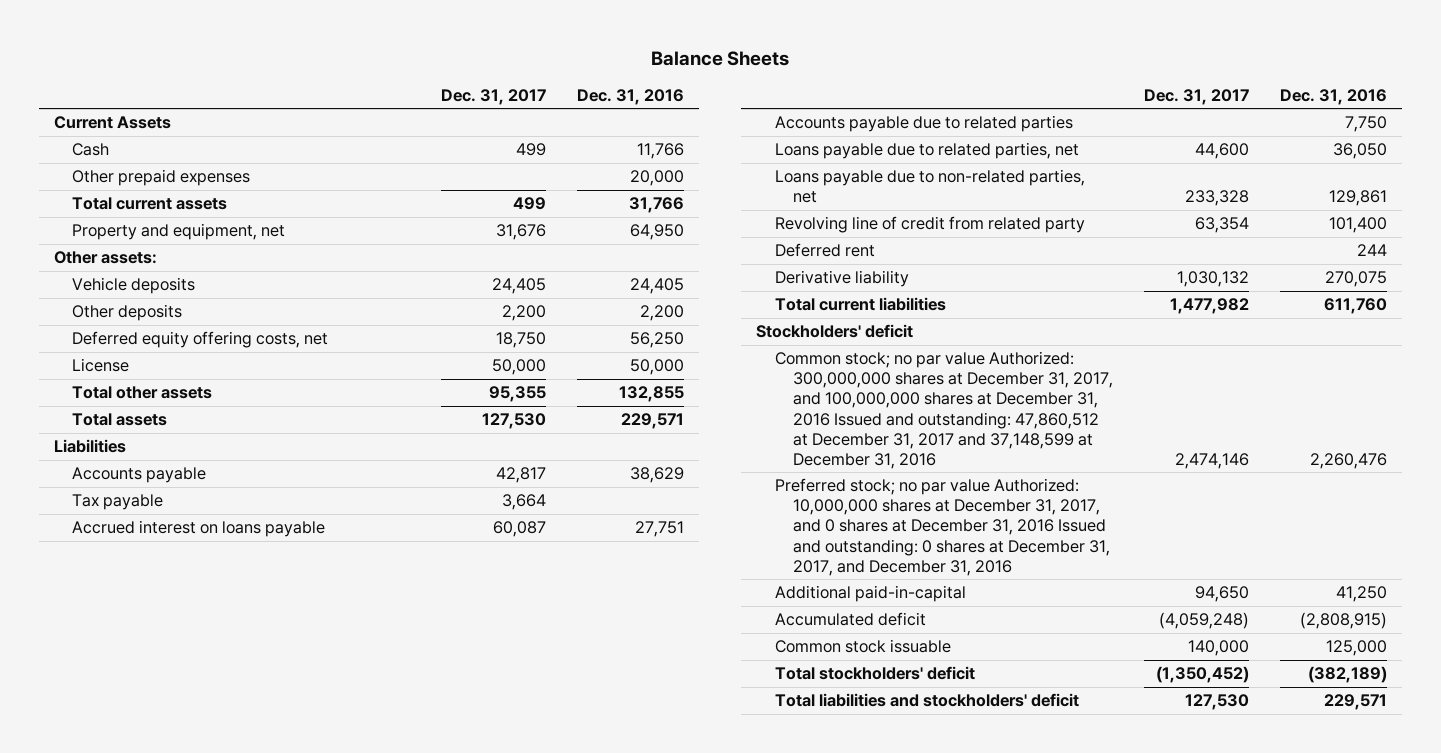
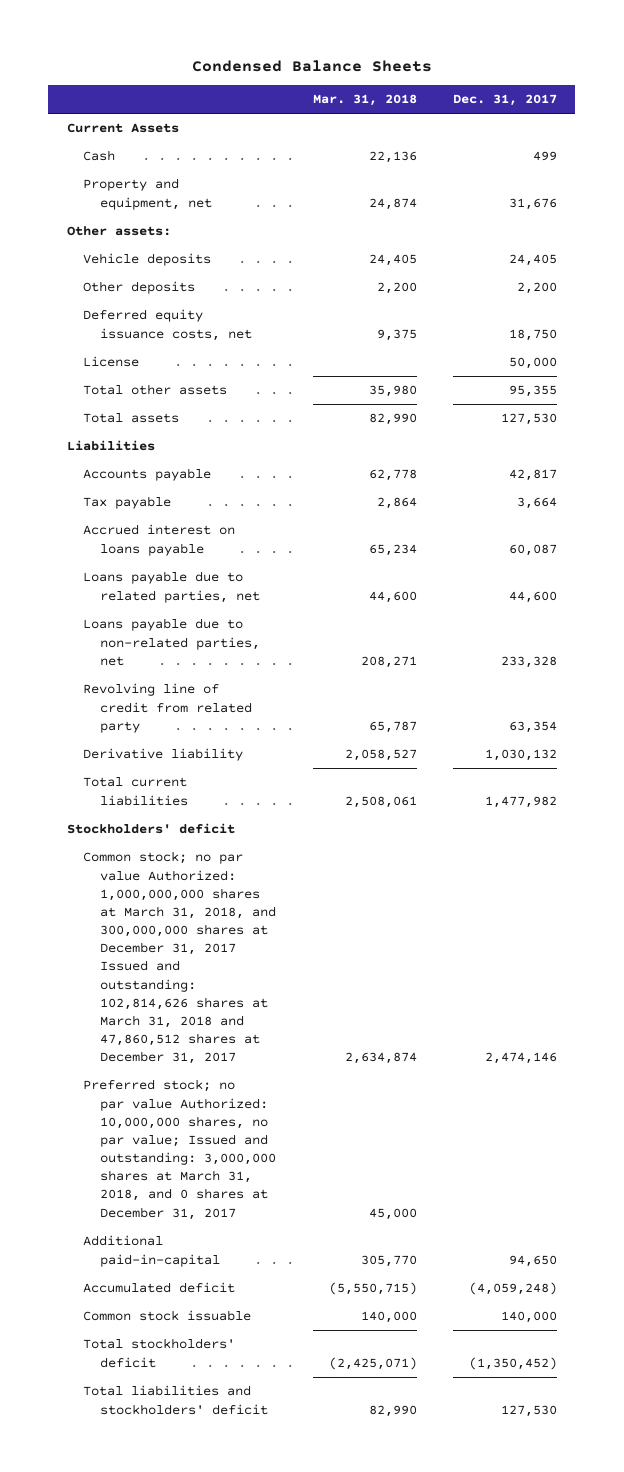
[651,50,790,66] Balance Sheets -> [191,59,432,72] Condensed Balance Sheets
[577,88,685,105] Dec. 31, 2016 -> none
none -> [312,94,417,107] Mar. 31, 2018
[72,169,251,187] Other prepaid expenses -> none
[72,197,228,211] Total current assets -> none
[72,331,329,349] Deferred equity offering costs, net -> [83,309,253,341] Deferred equity issuance costs, net
[774,115,1073,133] Accounts payable due to related parties -> none
[774,243,875,258] Deferred rent -> none
[774,351,1114,469] Common stock; no par value Authorized: 300,000,000 shares at December 31, 2017, and 100,000,000 shares at December 31, 2016 Issued and outstanding: 47,860,512 at December 31, 2017 and 37,148,599 at December 31, 2016 -> [83,851,277,1065] Common stock; no par value Authorized: 1,000,000,000 shares at March 31, 2018, and 300,000,000 shares at December 31, 2017 Issued and outstanding: 102,814,626 shares at March 31, 2018 and 47,860,512 shares at December 31, 2017
[774,478,1111,576] Preferred stock; no par value Authorized: 10,000,000 shares at December 31, 2017, and 0 shares at December 31, 2016 Issued and outstanding: 0 shares at December 31, 2017, and December 31, 2016 -> [83,1079,277,1220] Preferred stock; no par value Authorized: 10,000,000 shares, no par value; Issued and outstanding: 3,000,000 shares at March 31, 2018, and 0 shares at December 31, 2017

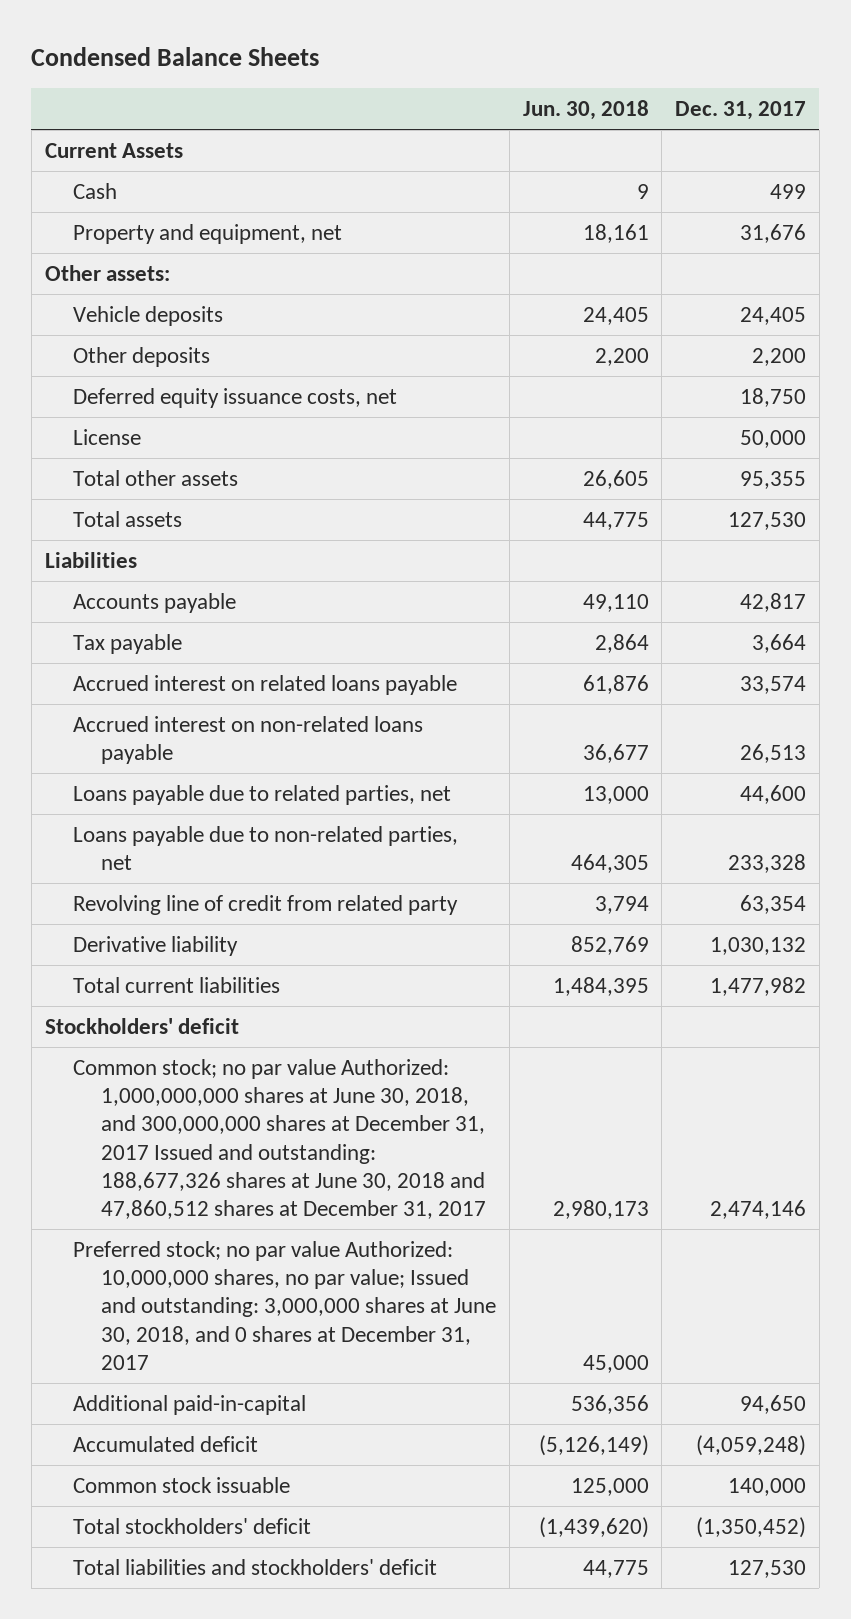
[312,94,417,107] Mar. 31, 2018 -> none
none -> [522,100,649,121] Jun. 30, 2018
[83,524,236,556] Accrued interest on loans payable -> [72,674,457,695] Accrued interest on related loans payable
[509,543,558,556] 60,087 -> [739,675,806,694] 33,574
none -> [72,715,423,764] Accrued interest on non-related loans payable
[83,851,277,1065] Common stock; no par value Authorized: 1,000,000,000 shares at March 31, 2018, and 300,000,000 shares at December 31, 2017 Issued and outstanding: 102,814,626 shares at March 31, 2018 and 47,860,512 shares at December 31, 2017 -> [72,1058,487,1220] Common stock; no par value Authorized: 1,000,000,000 shares at June 30, 2018, and 300,000,000 shares at December 31, 2017 Issued and outstanding: 188,677,326 shares at June 30, 2018 and 47,860,512 shares at December 31, 2017
[83,1079,277,1220] Preferred stock; no par value Authorized: 10,000,000 shares, no par value; Issued and outstanding: 3,000,000 shares at March 31, 2018, and 0 shares at December 31, 2017 -> [72,1240,497,1370] Preferred stock; no par value Authorized: 10,000,000 shares, no par value; Issued and outstanding: 3,000,000 shares at June 30, 2018, and 0 shares at December 31, 2017

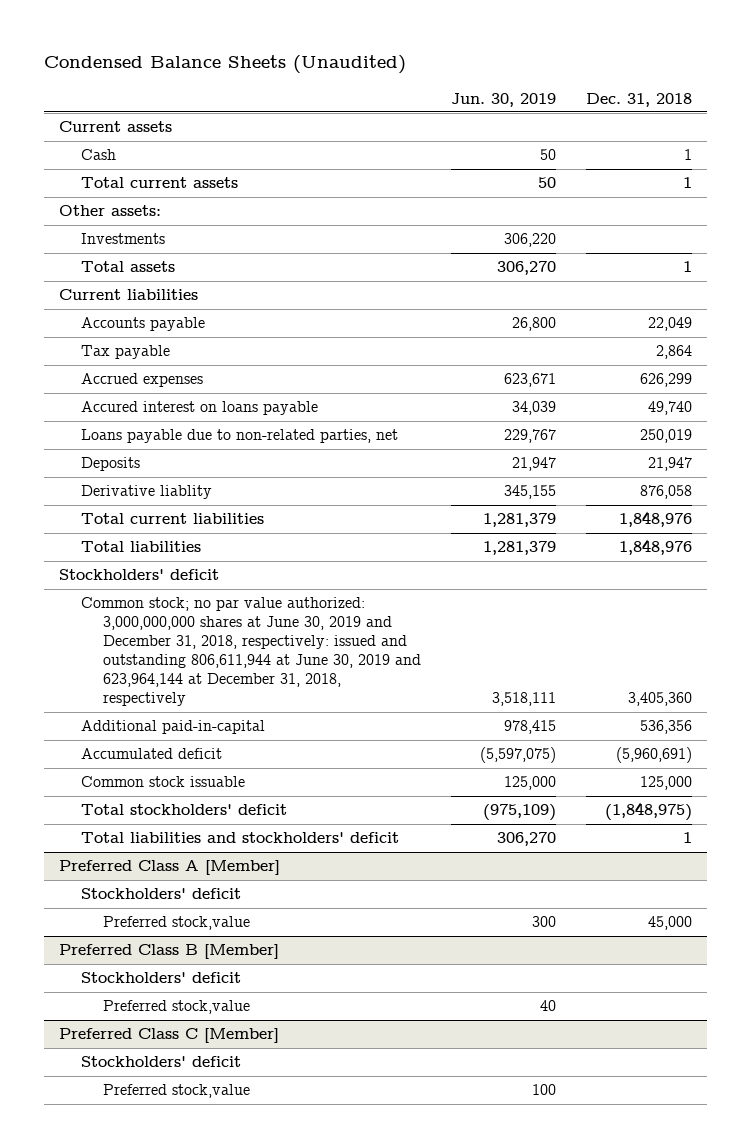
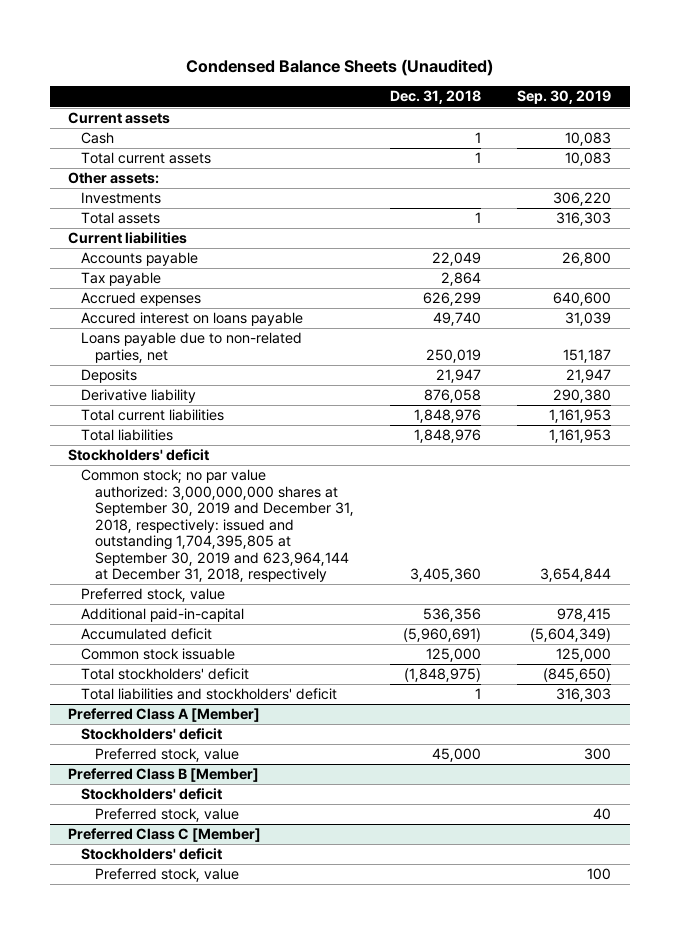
[451,92,557,107] Jun. 30, 2019 -> none
none -> [517,90,612,105] Sep. 30, 2019
[81,485,213,500] Derivative liablity -> [81,389,197,404] Derivative liability
[81,597,422,707] Common stock; no par value authorized: 3,000,000,000 shares at June 30, 2019 and December 31, 2018, respectively: issued and outstanding 806,611,944 at June 30, 2019 and 623,964,144 at December 31, 2018, respectively -> [81,469,354,583] Common stock; no par value authorized: 3,000,000,000 shares at September 30, 2019 and December 31, 2018, respectively: issued and outstanding 1,704,395,805 at September 30, 2019 and 623,964,144 at December 31, 2018, respectively
none -> [81,588,226,603] Preferred stock, value
[103,916,251,931] Preferred stock,value -> [94,748,239,763] Preferred stock, value
[103,1000,251,1015] Preferred stock,value -> [94,808,239,823] Preferred stock, value
[103,1084,251,1099] Preferred stock,value -> [94,868,239,883] Preferred stock, value

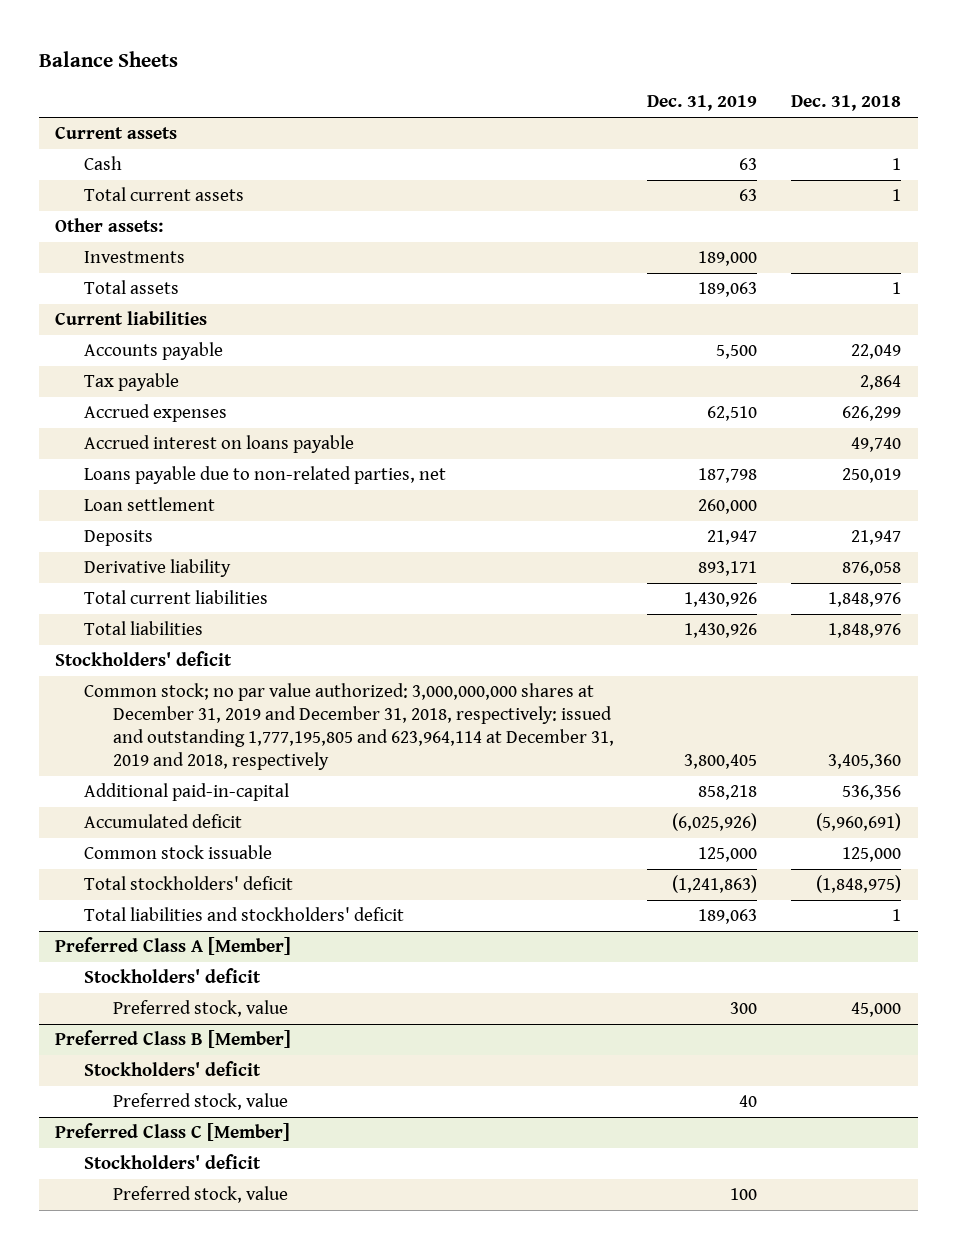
[185,58,493,76] Condensed Balance Sheets (Unaudited) -> [38,51,178,68] Balance Sheets
[517,90,612,105] Sep. 30, 2019 -> none
none -> [647,95,758,112] Dec. 31, 2019
[81,312,304,327] Accured interest on loans payable -> [84,435,355,454] Accrued interest on loans payable
none -> [84,497,216,512] Loan settlement
[81,588,226,603] Preferred stock, value -> none
[81,469,354,583] Common stock; no par value authorized: 3,000,000,000 shares at September 30, 2019 and December 31, 2018, respectively: issued and outstanding 1,704,395,805 at September 30, 2019 and 623,964,144 at December 31, 2018, respectively -> [84,683,614,771] Common stock; no par value authorized: 3,000,000,000 shares at December 31, 2019 and December 31, 2018, respectively: issued and outstanding 1,777,195,805 and 623,964,114 at December 31, 2019 and 2018, respectively

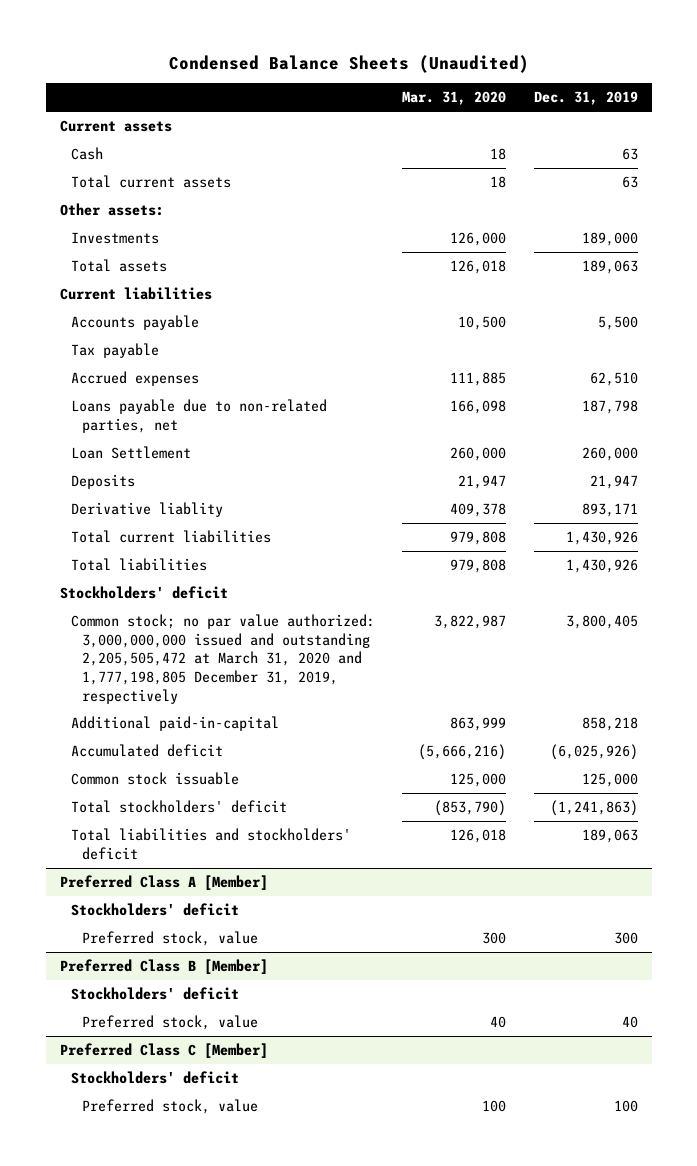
[38,51,178,68] Balance Sheets -> [168,54,529,73] Condensed Balance Sheets (Unaudited)
[791,95,902,112] Dec. 31, 2018 -> none
none -> [402,91,507,106] Mar. 31, 2020
[84,435,355,454] Accrued interest on loans payable -> none
[84,497,216,512] Loan settlement -> [70,446,191,460] Loan Settlement
[84,559,232,578] Derivative liability -> [70,502,223,518] Derivative liablity
[84,683,614,771] Common stock; no par value authorized: 3,000,000,000 shares at December 31, 2019 and December 31, 2018, respectively: issued and outstanding 1,777,195,805 and 623,964,114 at December 31, 2019 and 2018, respectively -> [70,614,375,704] Common stock; no par value authorized: 3,000,000,000 issued and outstanding 2,205,505,472 at March 31, 2020 and 1,777,198,805 December 31, 2019, respectively

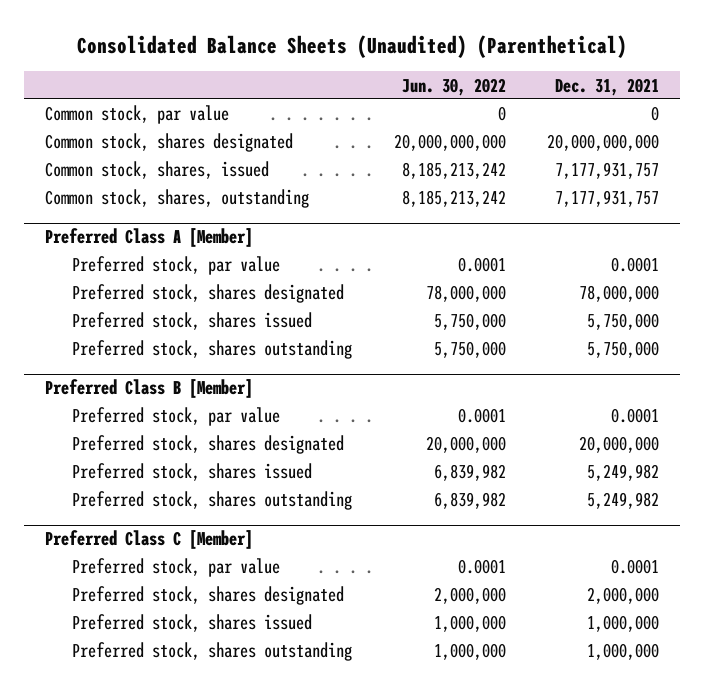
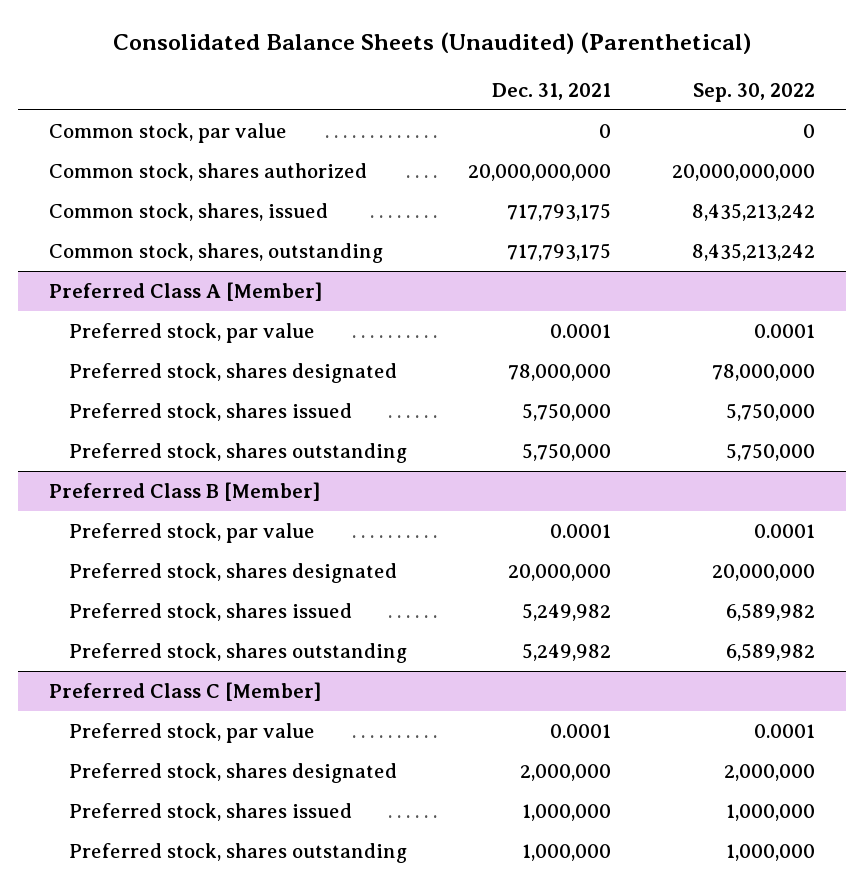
[401,77,506,96] Jun. 30, 2022 -> none
none -> [693,83,816,103] Sep. 30, 2022
[44,133,293,153] Common stock, shares designated -> [48,162,367,181] Common stock, shares authorized
[555,162,660,180] 7,177,931,757 -> [507,202,612,221] 717,793,175
[555,190,660,208] 7,177,931,757 -> [507,242,612,261] 717,793,175

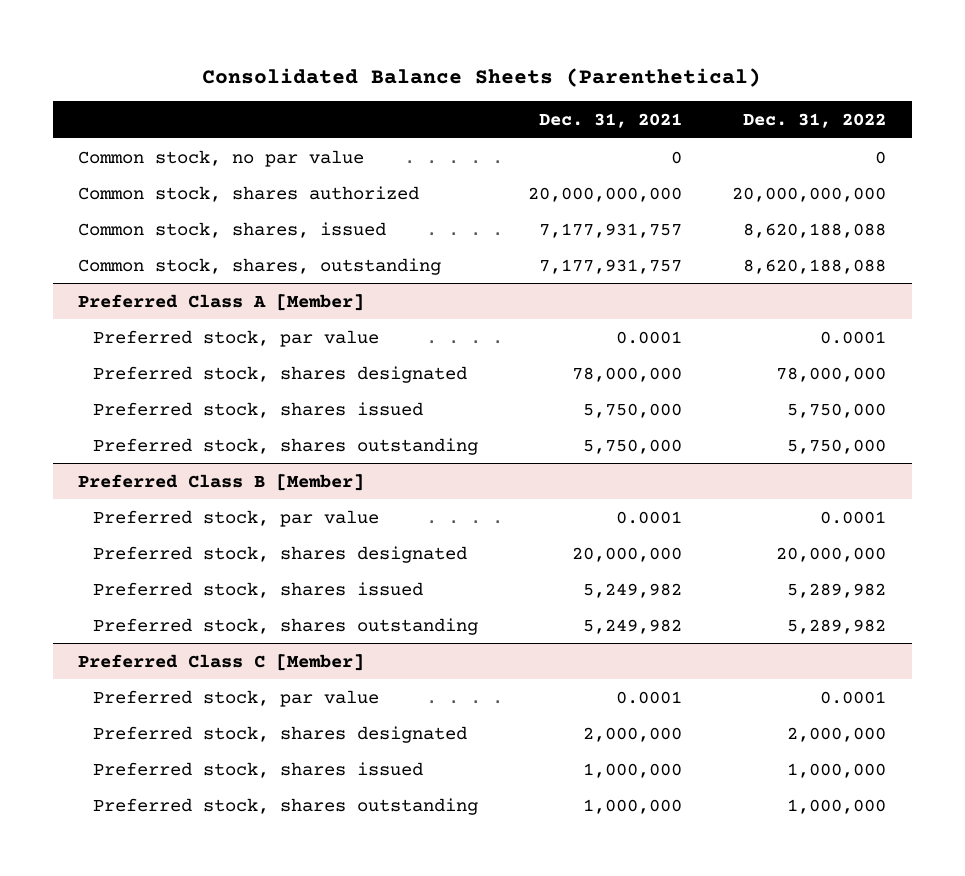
[112,31,751,54] Consolidated Balance Sheets (Unaudited) (Parenthetical) -> [202,67,762,87] Consolidated Balance Sheets (Parenthetical)
[693,83,816,103] Sep. 30, 2022 -> none
none -> [743,113,887,129] Dec. 31, 2022
[48,122,287,143] Common stock, par value -> [78,149,365,167] Common stock, no par value
[507,202,612,221] 717,793,175 -> [539,222,683,238] 7,177,931,757
[507,242,612,261] 717,793,175 -> [539,258,683,274] 7,177,931,757

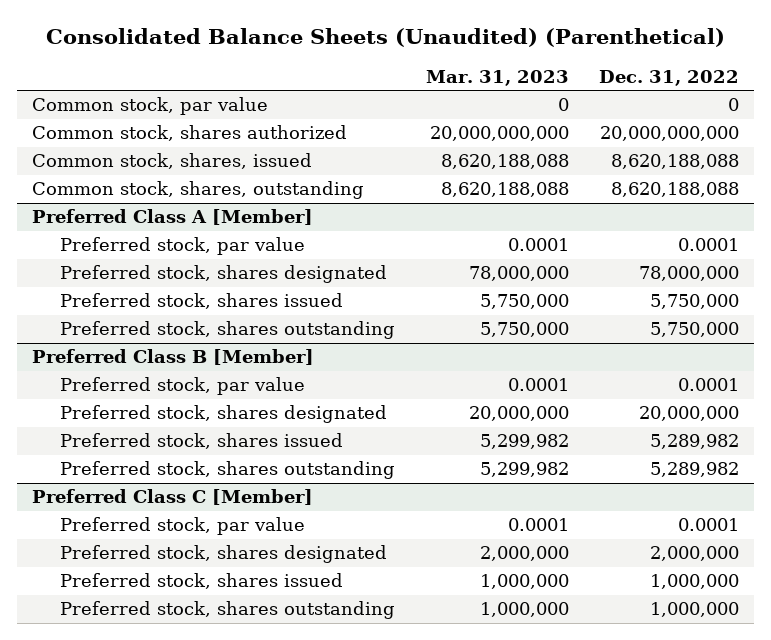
[202,67,762,87] Consolidated Balance Sheets (Parenthetical) -> [45,28,725,48] Consolidated Balance Sheets (Unaudited) (Parenthetical)
[539,113,683,129] Dec. 31, 2021 -> none
none -> [425,69,569,86] Mar. 31, 2023
[78,149,365,167] Common stock, no par value -> [32,97,269,116] Common stock, par value

